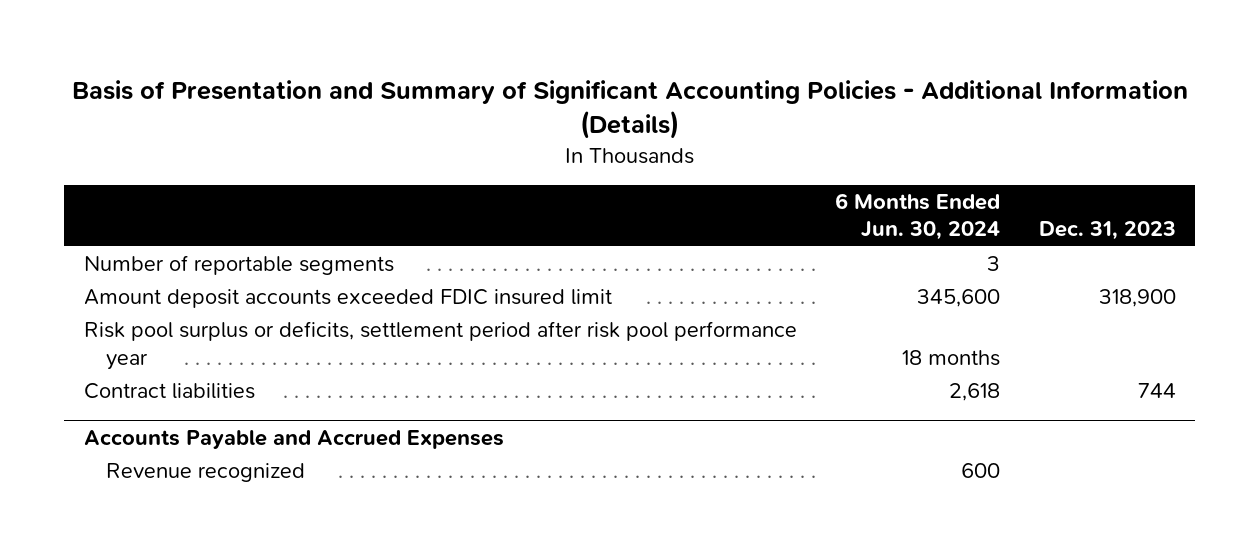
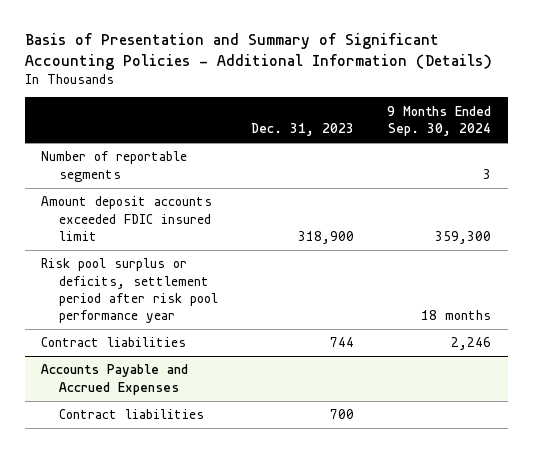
[835,192,1001,241] 6 Months Ended Jun. 30, 2024 -> none
none -> [387,105,492,136] 9 Months Ended Sep. 30, 2024
[105,463,305,483] Revenue recognized -> none
none -> [59,409,205,420] Contract liabilities

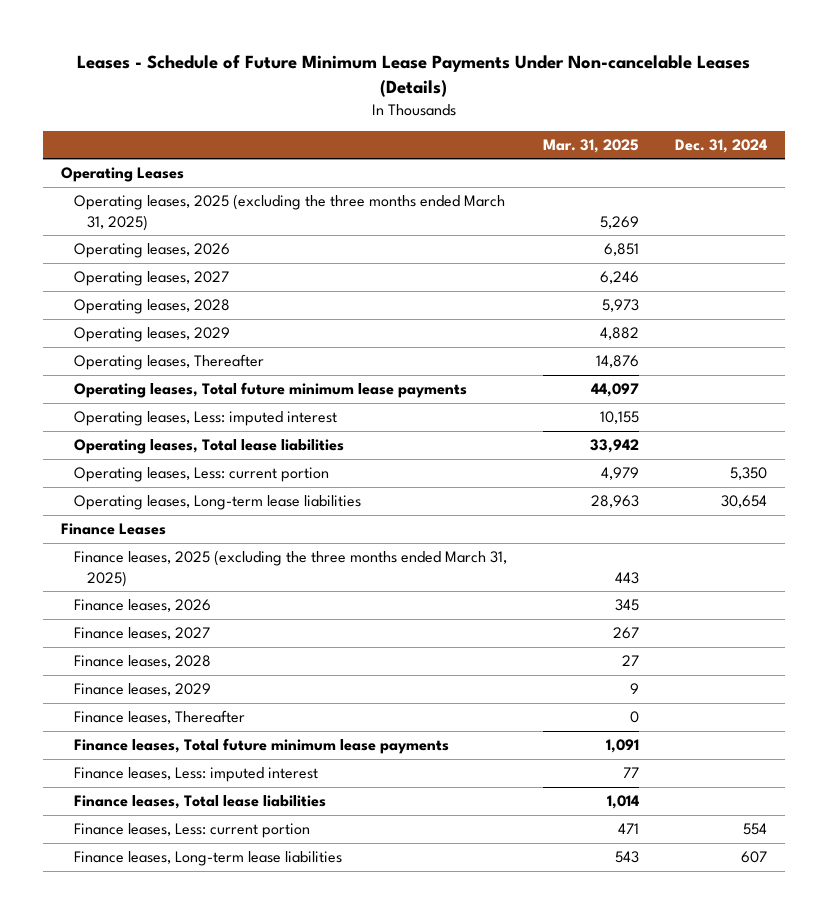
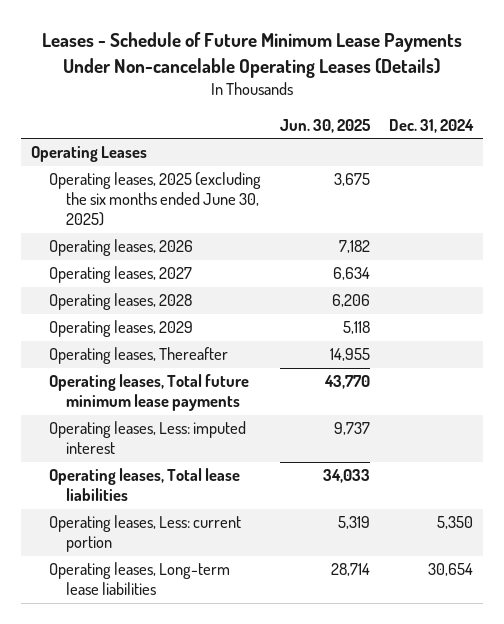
[77,54,751,97] Leases - Schedule of Future Minimum Lease Payments Under Non-cancelable Leases (Details) -> [42,32,463,78] Leases - Schedule of Future Minimum Lease Payments Under Non-cancelable Operating Leases (Details)
[542,138,639,153] Mar. 31, 2025 -> none
none -> [279,118,371,133] Jun. 30, 2025
[73,194,505,231] Operating leases, 2025 (excluding the three months ended March 31, 2025) -> [48,172,261,227] Operating leases, 2025 (excluding the six months ended June 30, 2025)
[61,523,167,536] Finance Leases -> none
[73,550,507,587] Finance leases, 2025 (excluding the three months ended March 31, 2025) -> none
[73,599,211,613] Finance leases, 2026 -> none
[73,627,210,641] Finance leases, 2027 -> none
[73,655,211,669] Finance leases, 2028 -> none
[73,683,211,697] Finance leases, 2029 -> none
[73,710,245,725] Finance leases, Thereafter -> none
[73,738,449,755] Finance leases, Total future minimum lease payments -> none
[73,767,318,783] Finance leases, Less: imputed interest -> none
[73,795,326,810] Finance leases, Total lease liabilities -> none
[73,823,310,839] Finance leases, Less: current portion -> none
[73,851,342,867] Finance leases, Long-term lease liabilities -> none

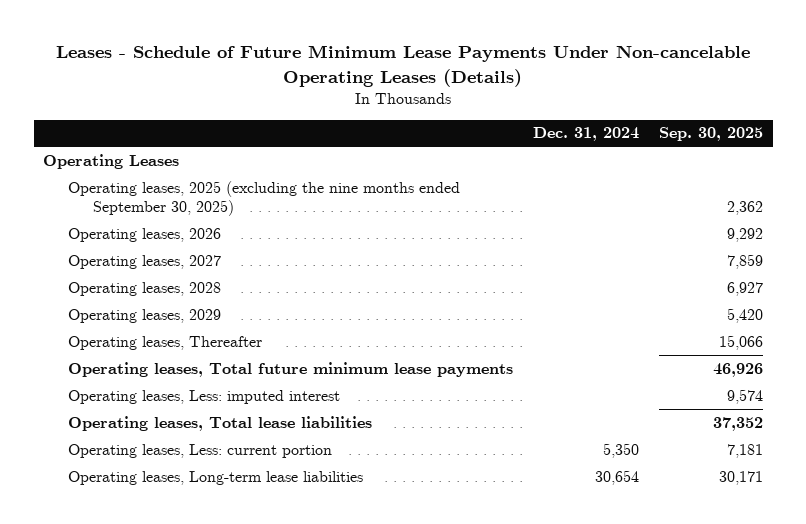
[279,118,371,133] Jun. 30, 2025 -> none
none -> [658,127,763,142] Sep. 30, 2025
[48,172,261,227] Operating leases, 2025 (excluding the six months ended June 30, 2025) -> [68,180,461,217] Operating leases, 2025 (excluding the nine months ended September 30, 2025)

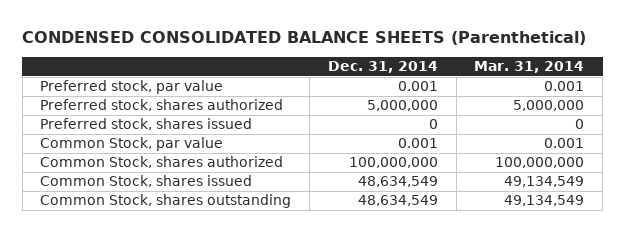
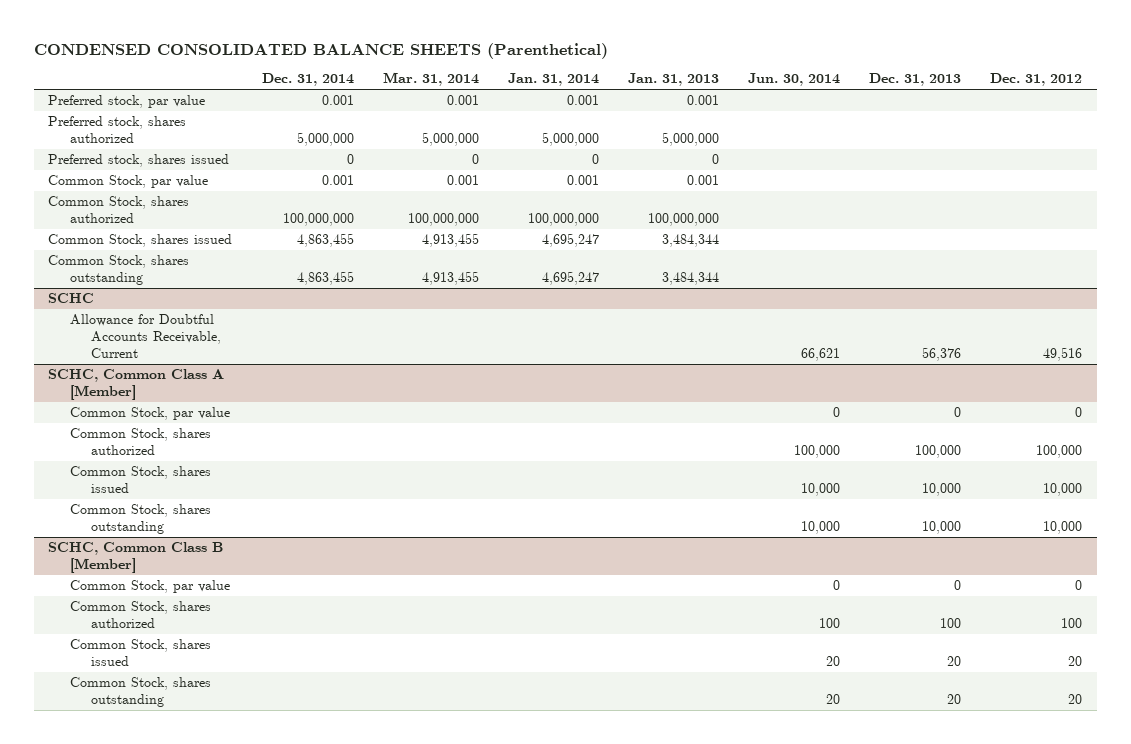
none -> [507,73,599,87] Jan. 31, 2014
none -> [627,73,719,87] Jan. 31, 2013
none -> [748,73,841,87] Jun. 30, 2014
none -> [869,73,962,87] Dec. 31, 2013
none -> [990,73,1083,87] Dec. 31, 2012
[358,176,439,188] 48,634,549 -> [296,233,354,248] 4,863,455
[504,176,585,188] 49,134,549 -> [421,233,479,248] 4,913,455
[358,195,439,207] 48,634,549 -> [296,270,354,285] 4,863,455
[504,195,585,207] 49,134,549 -> [421,270,479,285] 4,913,455
none -> [48,293,95,304] SCHC
none -> [69,314,221,358] Allowance for Doubtful Accounts Receivable, Current
none -> [48,369,225,400] SCHC, Common Class A [Member]
none -> [69,407,230,421] Common Stock, par value
none -> [69,428,211,455] Common Stock, shares authorized
none -> [69,466,211,493] Common Stock, shares issued
none -> [69,504,211,534] Common Stock, shares outstanding
none -> [48,542,224,573] SCHC, Common Class B [Member]
none -> [69,580,230,594] Common Stock, par value
none -> [69,601,211,628] Common Stock, shares authorized
none -> [69,639,211,666] Common Stock, shares issued
none -> [69,677,211,707] Common Stock, shares outstanding

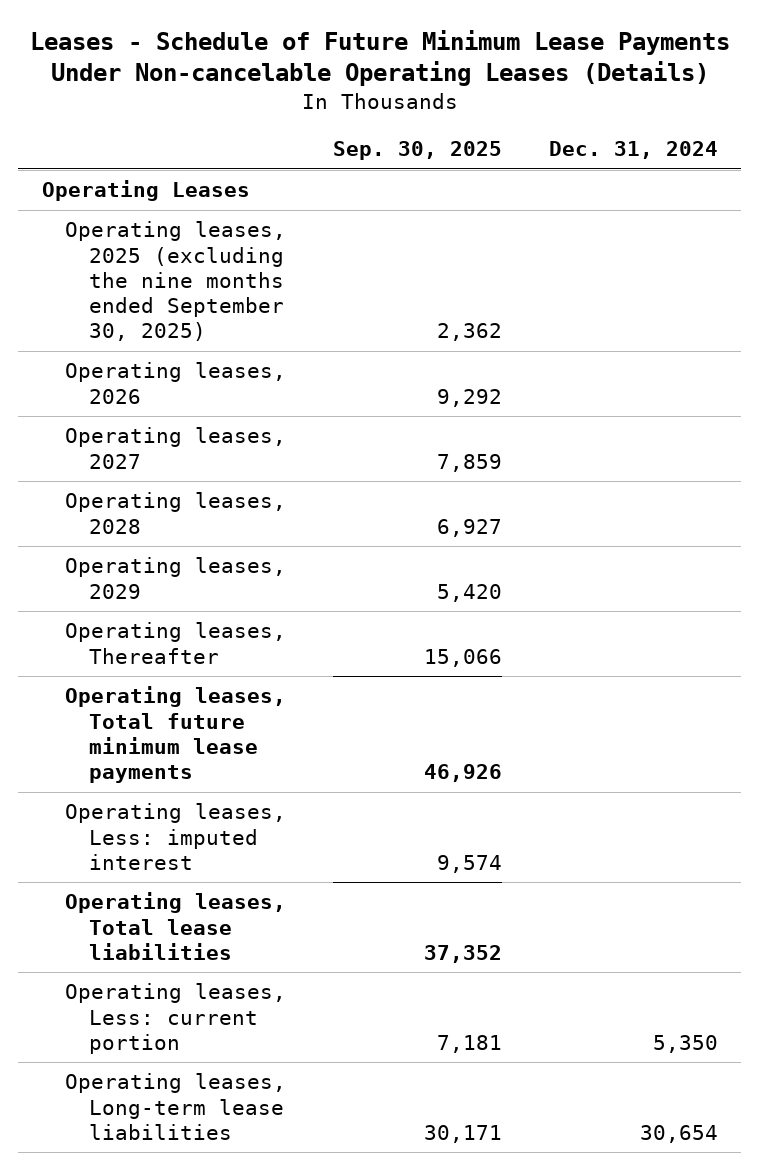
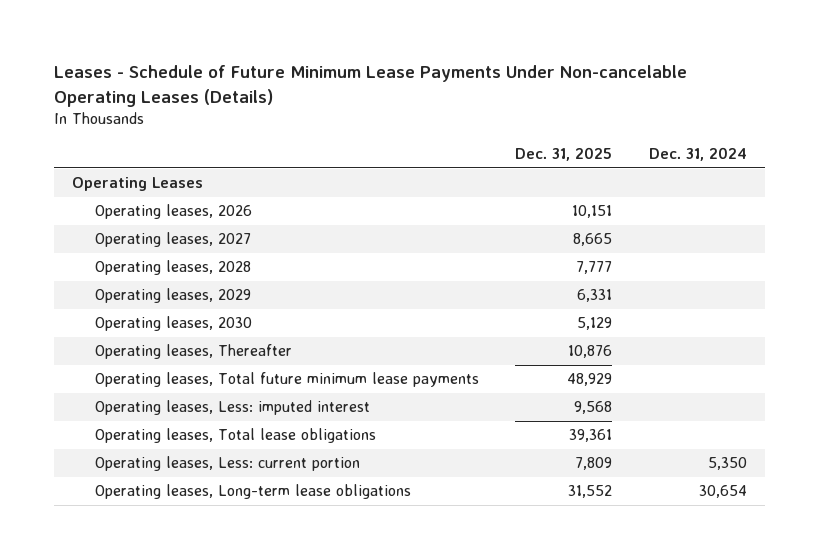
[333,141,503,161] Sep. 30, 2025 -> none
none -> [515,146,613,161] Dec. 31, 2025
[65,221,287,342] Operating leases, 2025 (excluding the nine months ended September 30, 2025) -> none
none -> [94,316,252,332] Operating leases, 2030
[65,892,287,960] Operating leases, Total lease liabilities -> [94,428,376,444] Operating leases, Total lease obligations
[65,1073,287,1140] Operating leases, Long-term lease liabilities -> [94,484,411,500] Operating leases, Long-term lease obligations

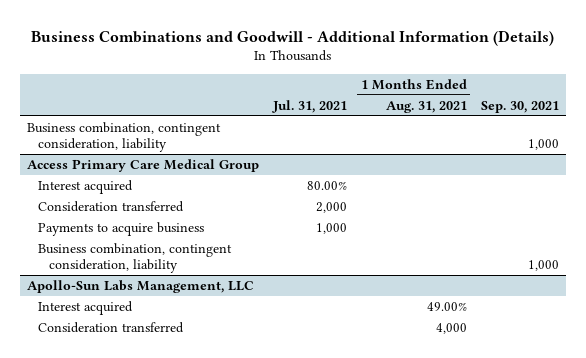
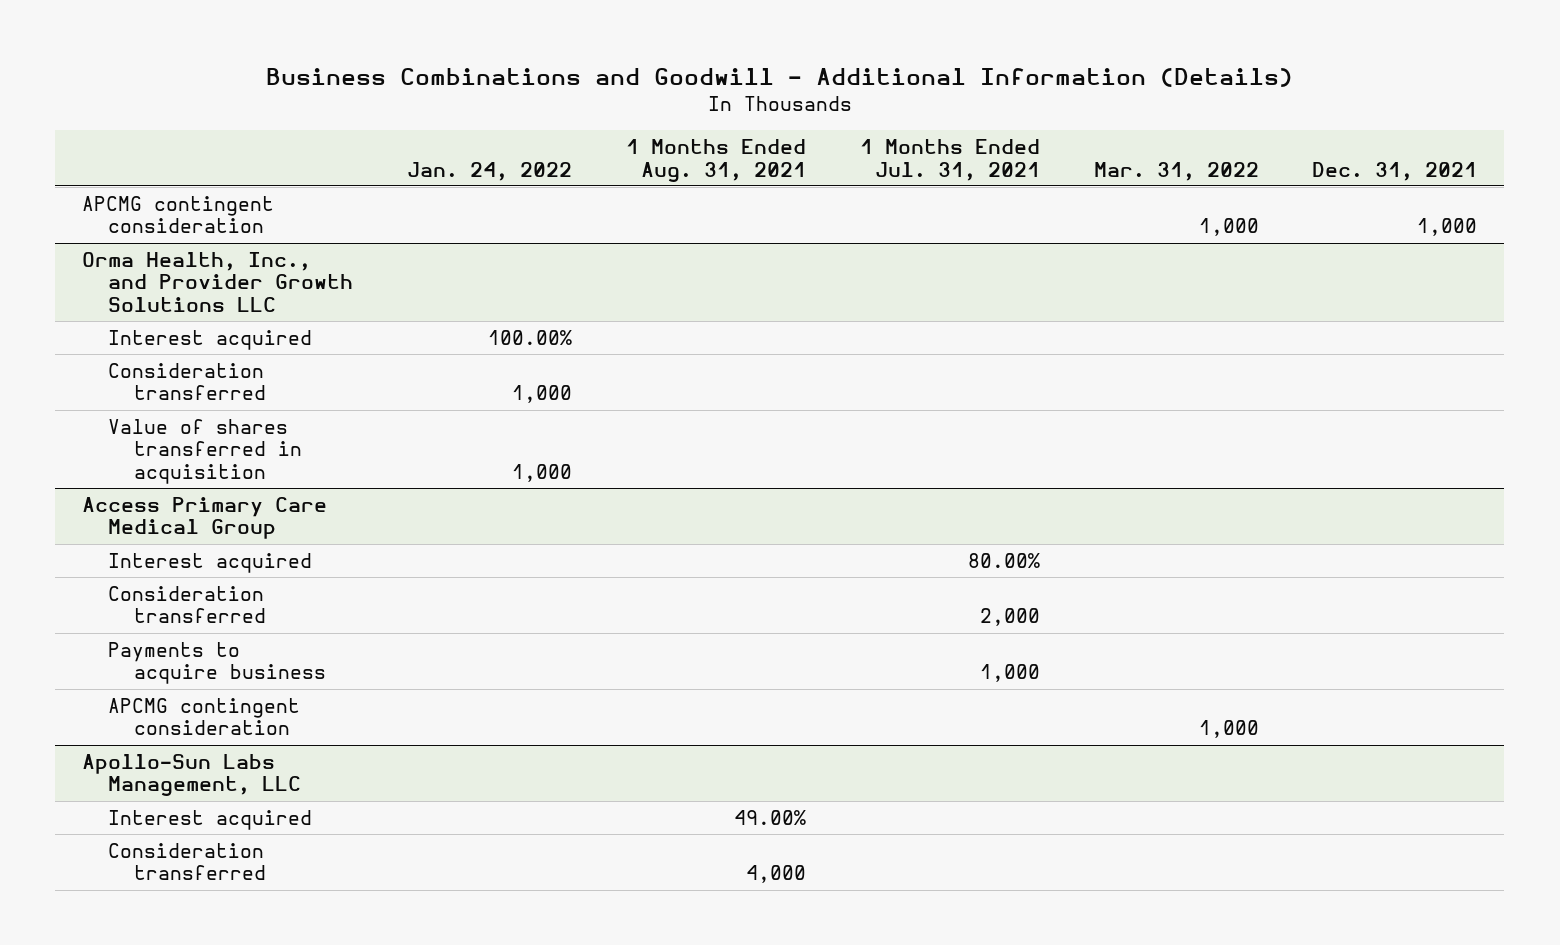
[271,99,347,113] Jul. 31, 2021 -> none
[480,100,559,113] Sep. 30, 2021 -> none
none -> [406,161,572,181] Jan. 24, 2022
none -> [859,139,1040,181] 1 Months Ended Jul. 31, 2021
none -> [1093,161,1259,181] Mar. 31, 2022
none -> [1312,161,1478,181] Dec. 31, 2021
[27,121,222,152] Business combination, contingent consideration, liability -> [82,195,275,234] APCMG contingent consideration
none -> [82,251,353,313] Orma Health, Inc., and Provider Growth Solutions LLC
none -> [107,329,312,350] Interest acquired
none -> [107,362,266,401] Consideration transferred
none -> [107,418,302,485] Value of shares transferred in acquisition
[38,242,233,273] Business combination, contingent consideration, liability -> [107,697,300,736] APCMG contingent consideration

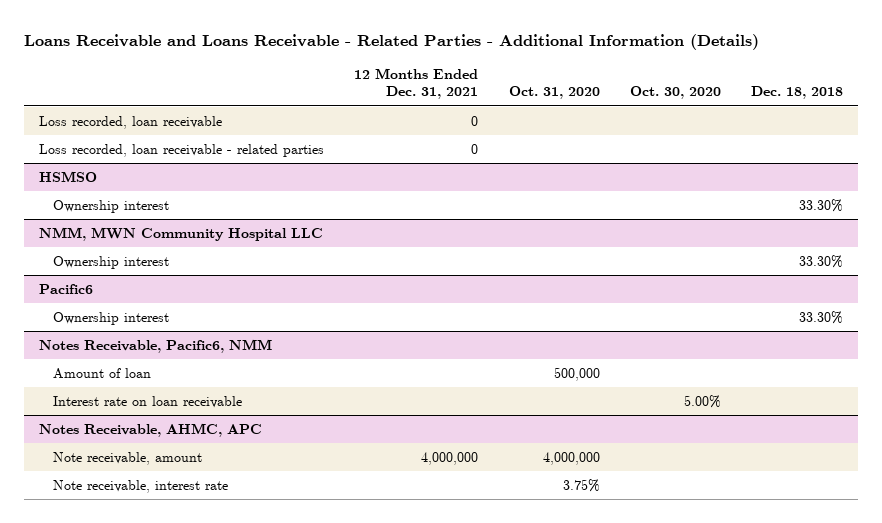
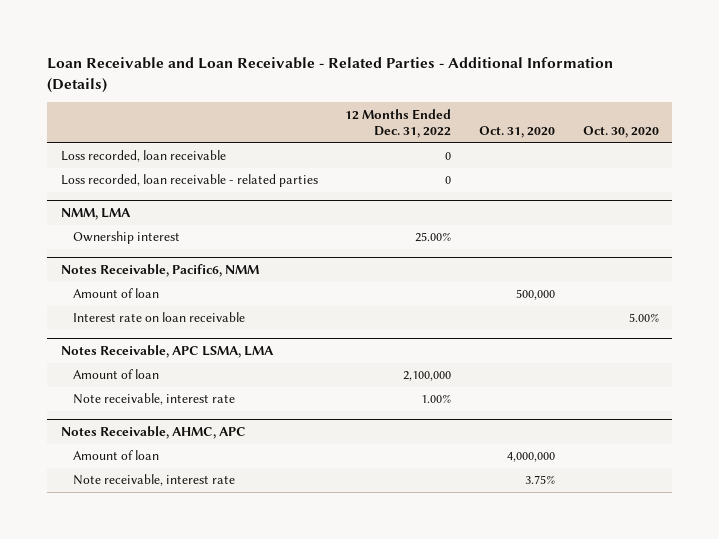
[24,33,760,50] Loans Receivable and Loans Receivable - Related Parties - Additional Information (Details) -> [46,56,613,93] Loan Receivable and Loan Receivable - Related Parties - Additional Information (Details)
[354,67,479,100] 12 Months Ended Dec. 31, 2021 -> none
[751,86,844,100] Dec. 18, 2018 -> none
none -> [345,108,452,139] 12 Months Ended Dec. 31, 2022
[39,170,98,182] HSMSO -> none
[52,199,169,213] Ownership interest -> none
[39,226,324,241] NMM, MWN Community Hospital LLC -> none
[52,255,169,269] Ownership interest -> none
[39,283,94,294] Pacific6 -> none
[52,311,169,325] Ownership interest -> none
none -> [60,207,131,220] NMM, LMA
none -> [73,231,181,245] Ownership interest
none -> [60,344,274,358] Notes Receivable, APC LSMA, LMA
none -> [73,369,160,380] Amount of loan
none -> [73,393,236,406] Note receivable, interest rate
[52,451,202,465] Note receivable, amount -> none
none -> [73,450,160,461] Amount of loan

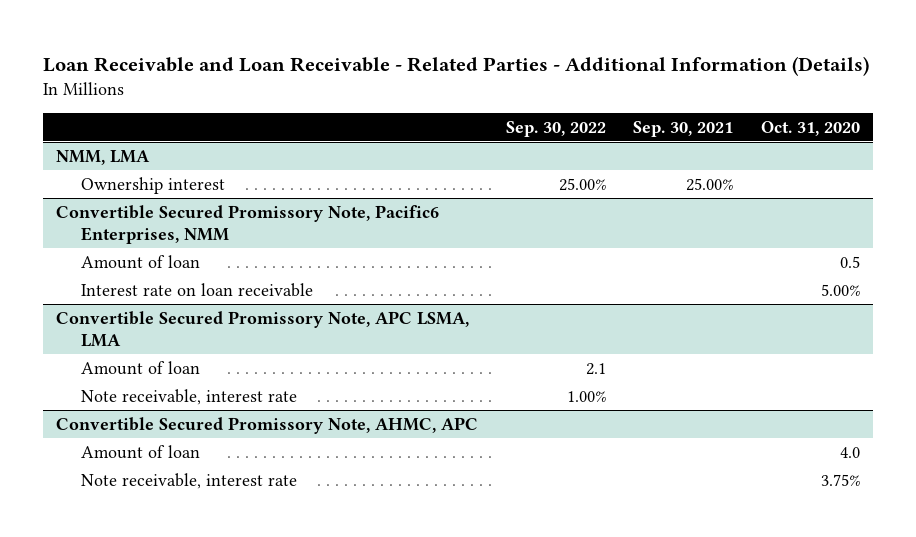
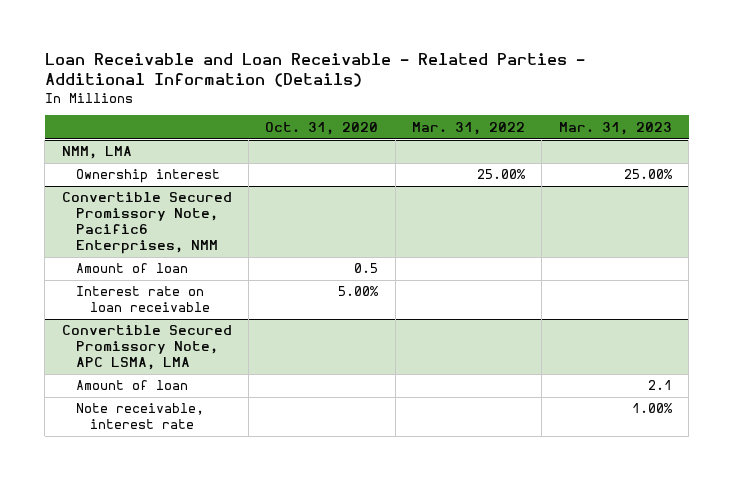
[505,120,606,137] Sep. 30, 2022 -> none
[633,120,734,137] Sep. 30, 2021 -> none
none -> [412,121,526,135] Mar. 31, 2022
none -> [558,121,672,135] Mar. 31, 2023
[56,416,479,434] Convertible Secured Promissory Note, AHMC, APC -> none
[81,444,201,459] Amount of loan -> none
[81,472,298,489] Note receivable, interest rate -> none

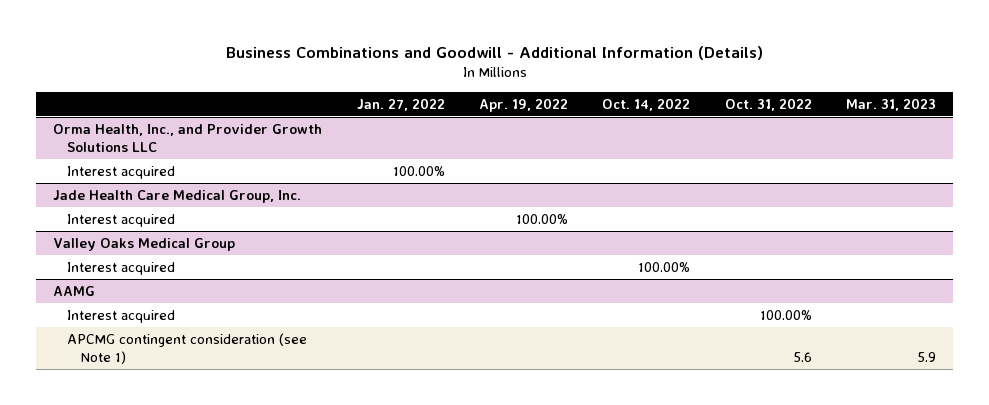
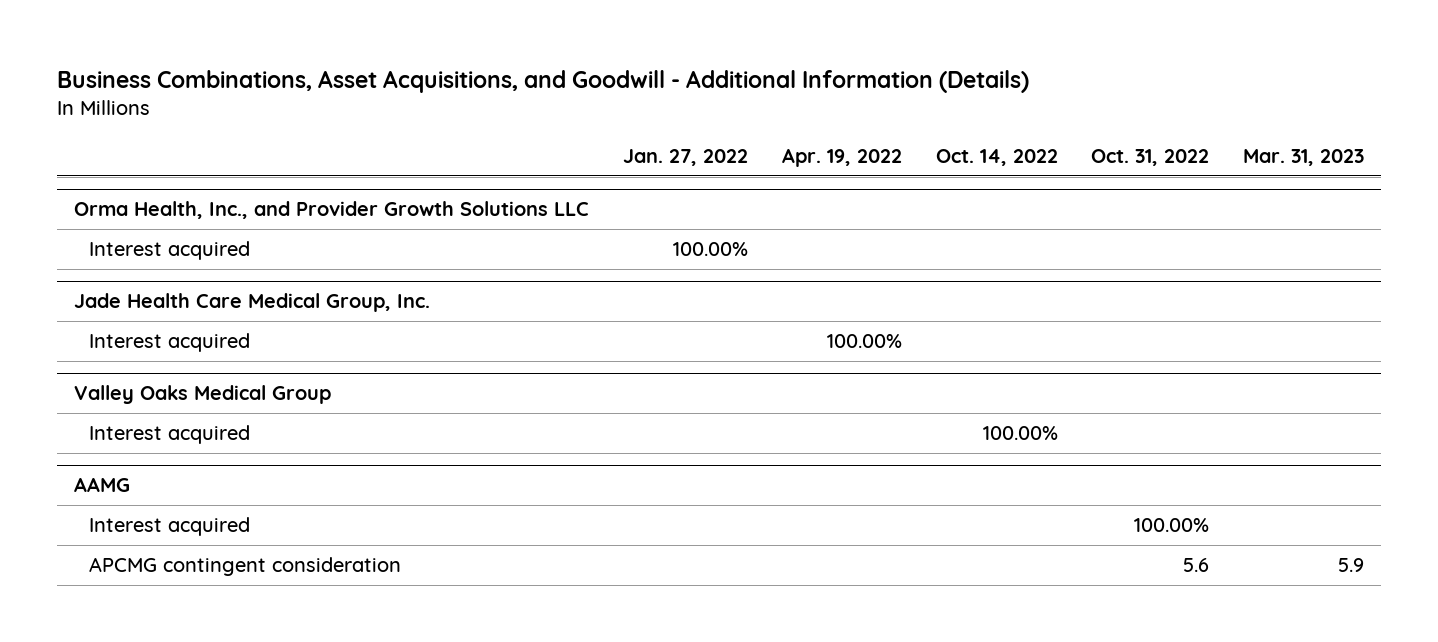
[225,46,763,61] Business Combinations and Goodwill - Additional Information (Details) -> [57,70,1030,94] Business Combinations, Asset Acquisitions, and Goodwill - Additional Information (Details)
[67,333,308,364] APCMG contingent consideration (see Note 1) -> [88,557,401,577] APCMG contingent consideration

